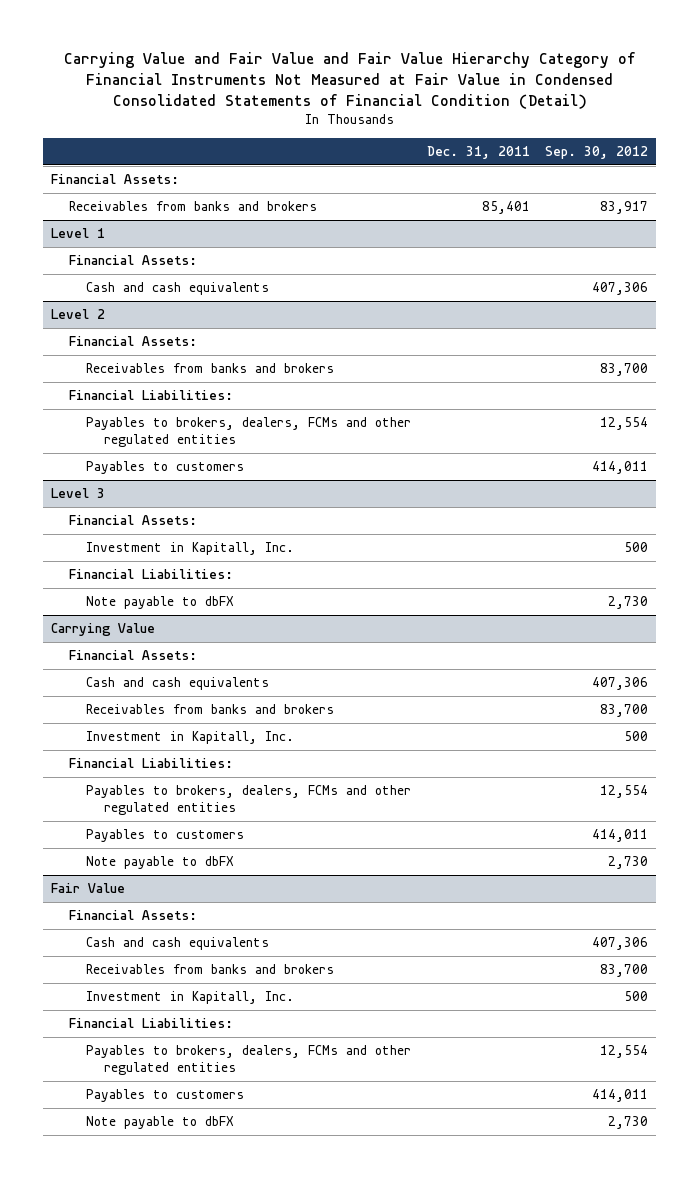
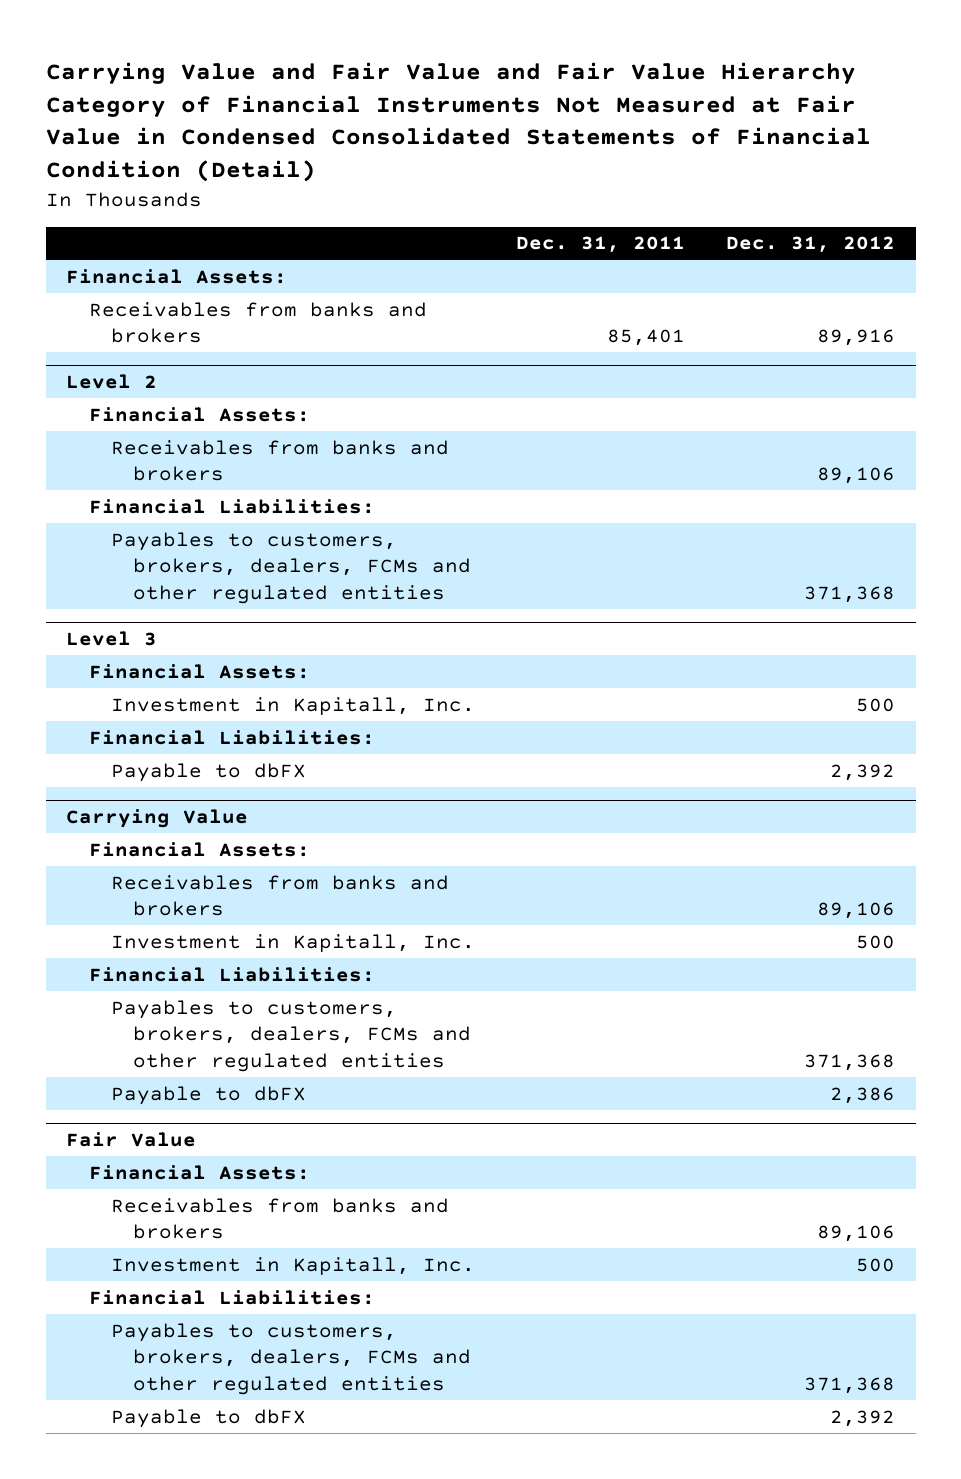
[545,145,649,159] Sep. 30, 2012 -> none
none -> [726,236,896,254] Dec. 31, 2012
[51,228,106,239] Level 1 -> none
[68,255,197,266] Financial Assets: -> none
[86,282,270,296] Cash and cash equivalents -> none
[86,461,245,475] Payables to customers -> none
[86,417,412,447] Payables to brokers, dealers, FCMs and other regulated entities -> [110,531,472,604] Payables to customers, brokers, dealers, FCMs and other regulated entities
[86,596,235,610] Note payable to dbFX -> [110,762,306,782] Payable to dbFX
[86,677,270,691] Cash and cash equivalents -> none
[86,829,245,843] Payables to customers -> none
[86,785,412,815] Payables to brokers, dealers, FCMs and other regulated entities -> [110,999,472,1072] Payables to customers, brokers, dealers, FCMs and other regulated entities
[86,856,235,870] Note payable to dbFX -> [110,1085,306,1105] Payable to dbFX
[86,937,270,951] Cash and cash equivalents -> none
[86,1089,245,1103] Payables to customers -> none
[86,1045,412,1075] Payables to brokers, dealers, FCMs and other regulated entities -> [110,1322,472,1395] Payables to customers, brokers, dealers, FCMs and other regulated entities
[86,1116,235,1130] Note payable to dbFX -> [110,1408,306,1428] Payable to dbFX

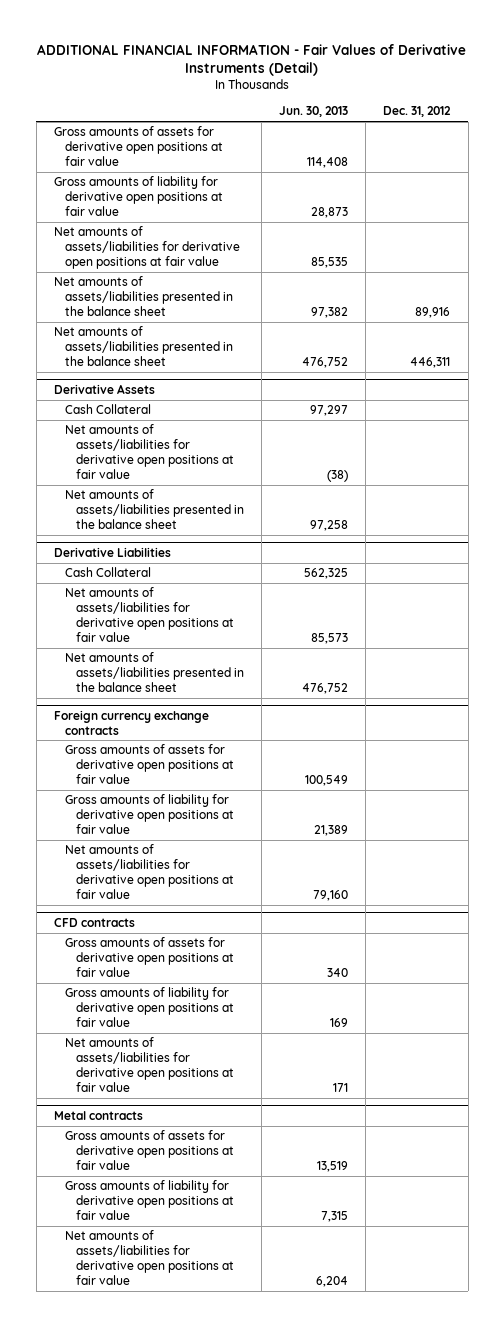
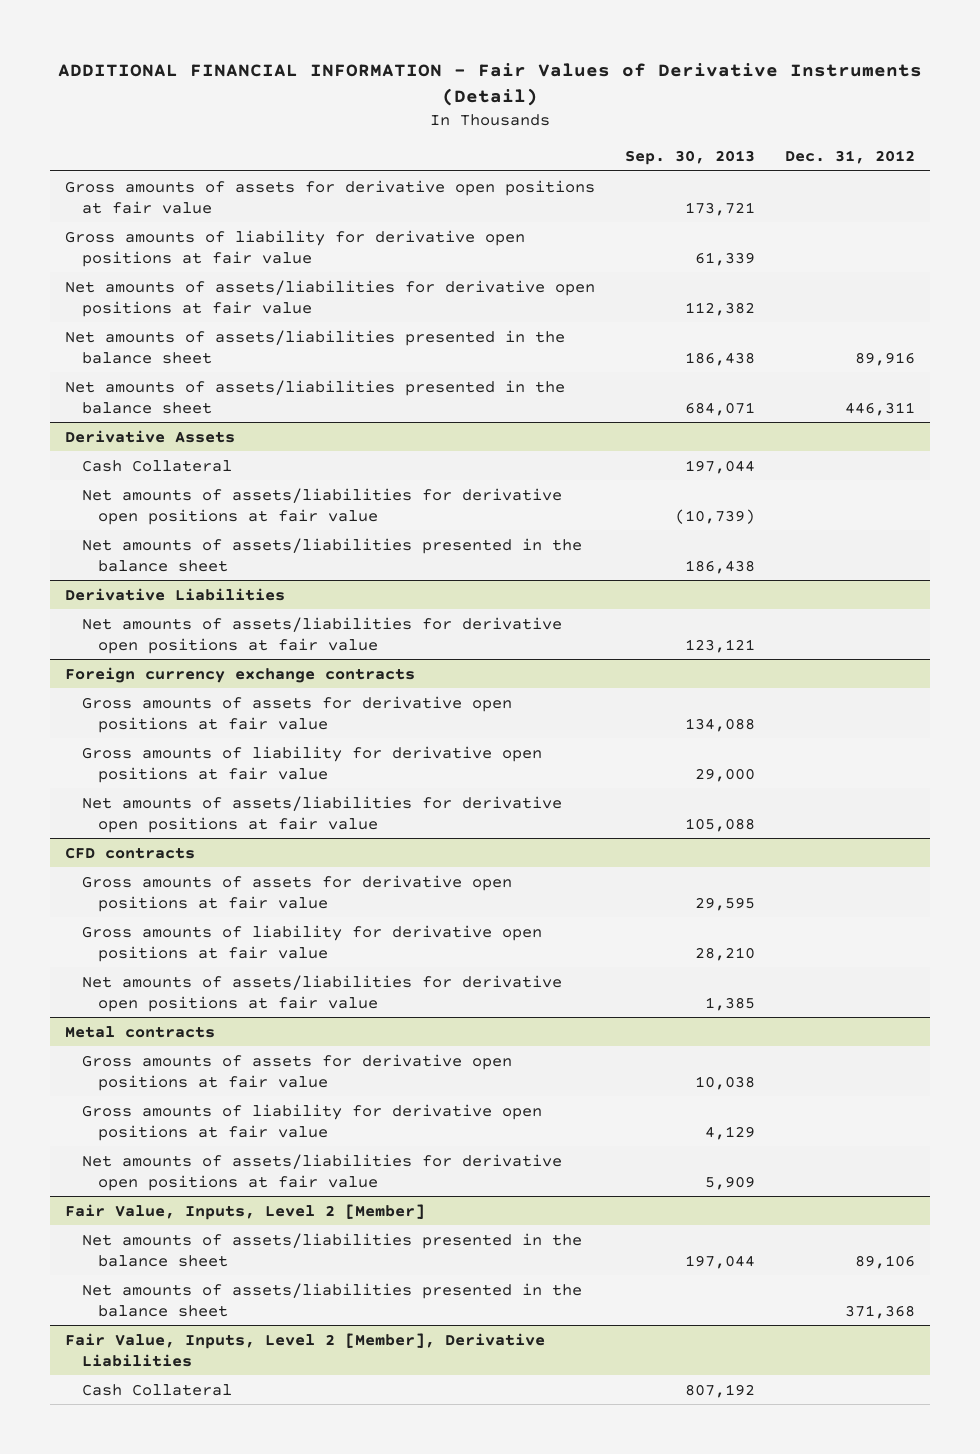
[279,106,349,118] Jun. 30, 2013 -> none
none -> [624,150,755,166] Sep. 30, 2013
[64,567,151,578] Cash Collateral -> none
[64,652,244,692] Net amounts of assets/liabilities presented in the balance sheet -> none
none -> [64,1203,425,1220] Fair Value, Inputs, Level 2 [Member]
none -> [81,1232,582,1267] Net amounts of assets/liabilities presented in the balance sheet
none -> [81,1282,582,1317] Net amounts of assets/liabilities presented in the balance sheet
none -> [64,1332,545,1367] Fair Value, Inputs, Level 2 [Member], Derivative Liabilities
none -> [81,1383,232,1396] Cash Collateral

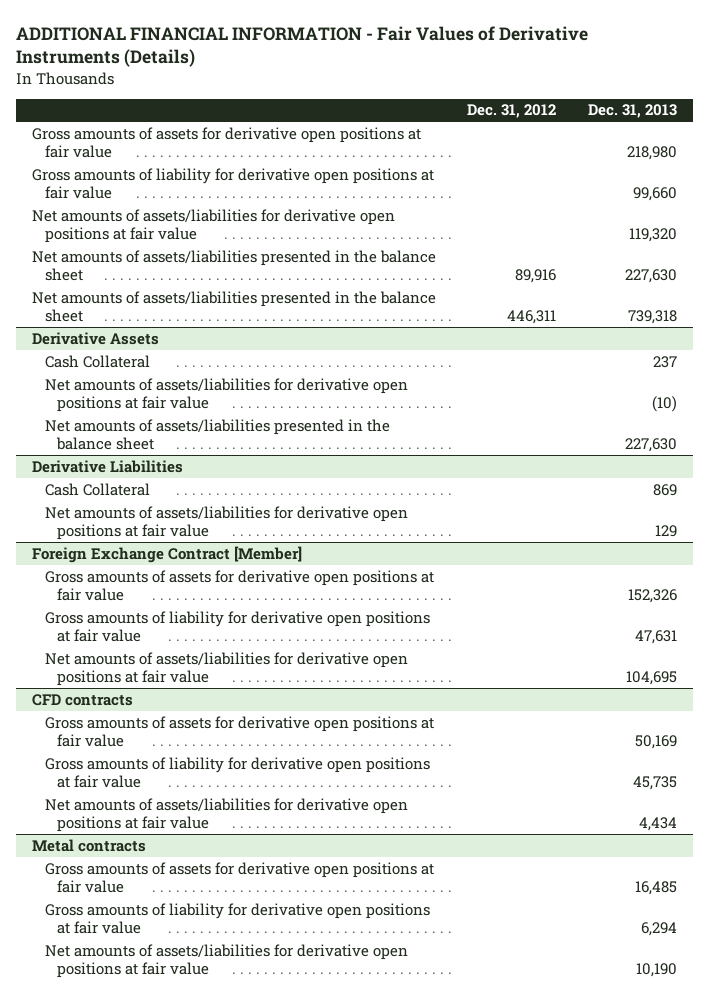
[57,63,922,107] ADDITIONAL FINANCIAL INFORMATION - Fair Values of Derivative Instruments (Detail) -> [16,25,589,68] ADDITIONAL FINANCIAL INFORMATION - Fair Values of Derivative Instruments (Details)
[624,150,755,166] Sep. 30, 2013 -> none
none -> [587,104,677,119] Dec. 31, 2013
none -> [44,482,150,496] Cash Collateral
[64,666,415,683] Foreign currency exchange contracts -> [32,545,303,563] Foreign Exchange Contract [Member]
[64,1203,425,1220] Fair Value, Inputs, Level 2 [Member] -> none
[81,1232,582,1267] Net amounts of assets/liabilities presented in the balance sheet -> none
[81,1282,582,1317] Net amounts of assets/liabilities presented in the balance sheet -> none
[64,1332,545,1367] Fair Value, Inputs, Level 2 [Member], Derivative Liabilities -> none
[81,1383,232,1396] Cash Collateral -> none

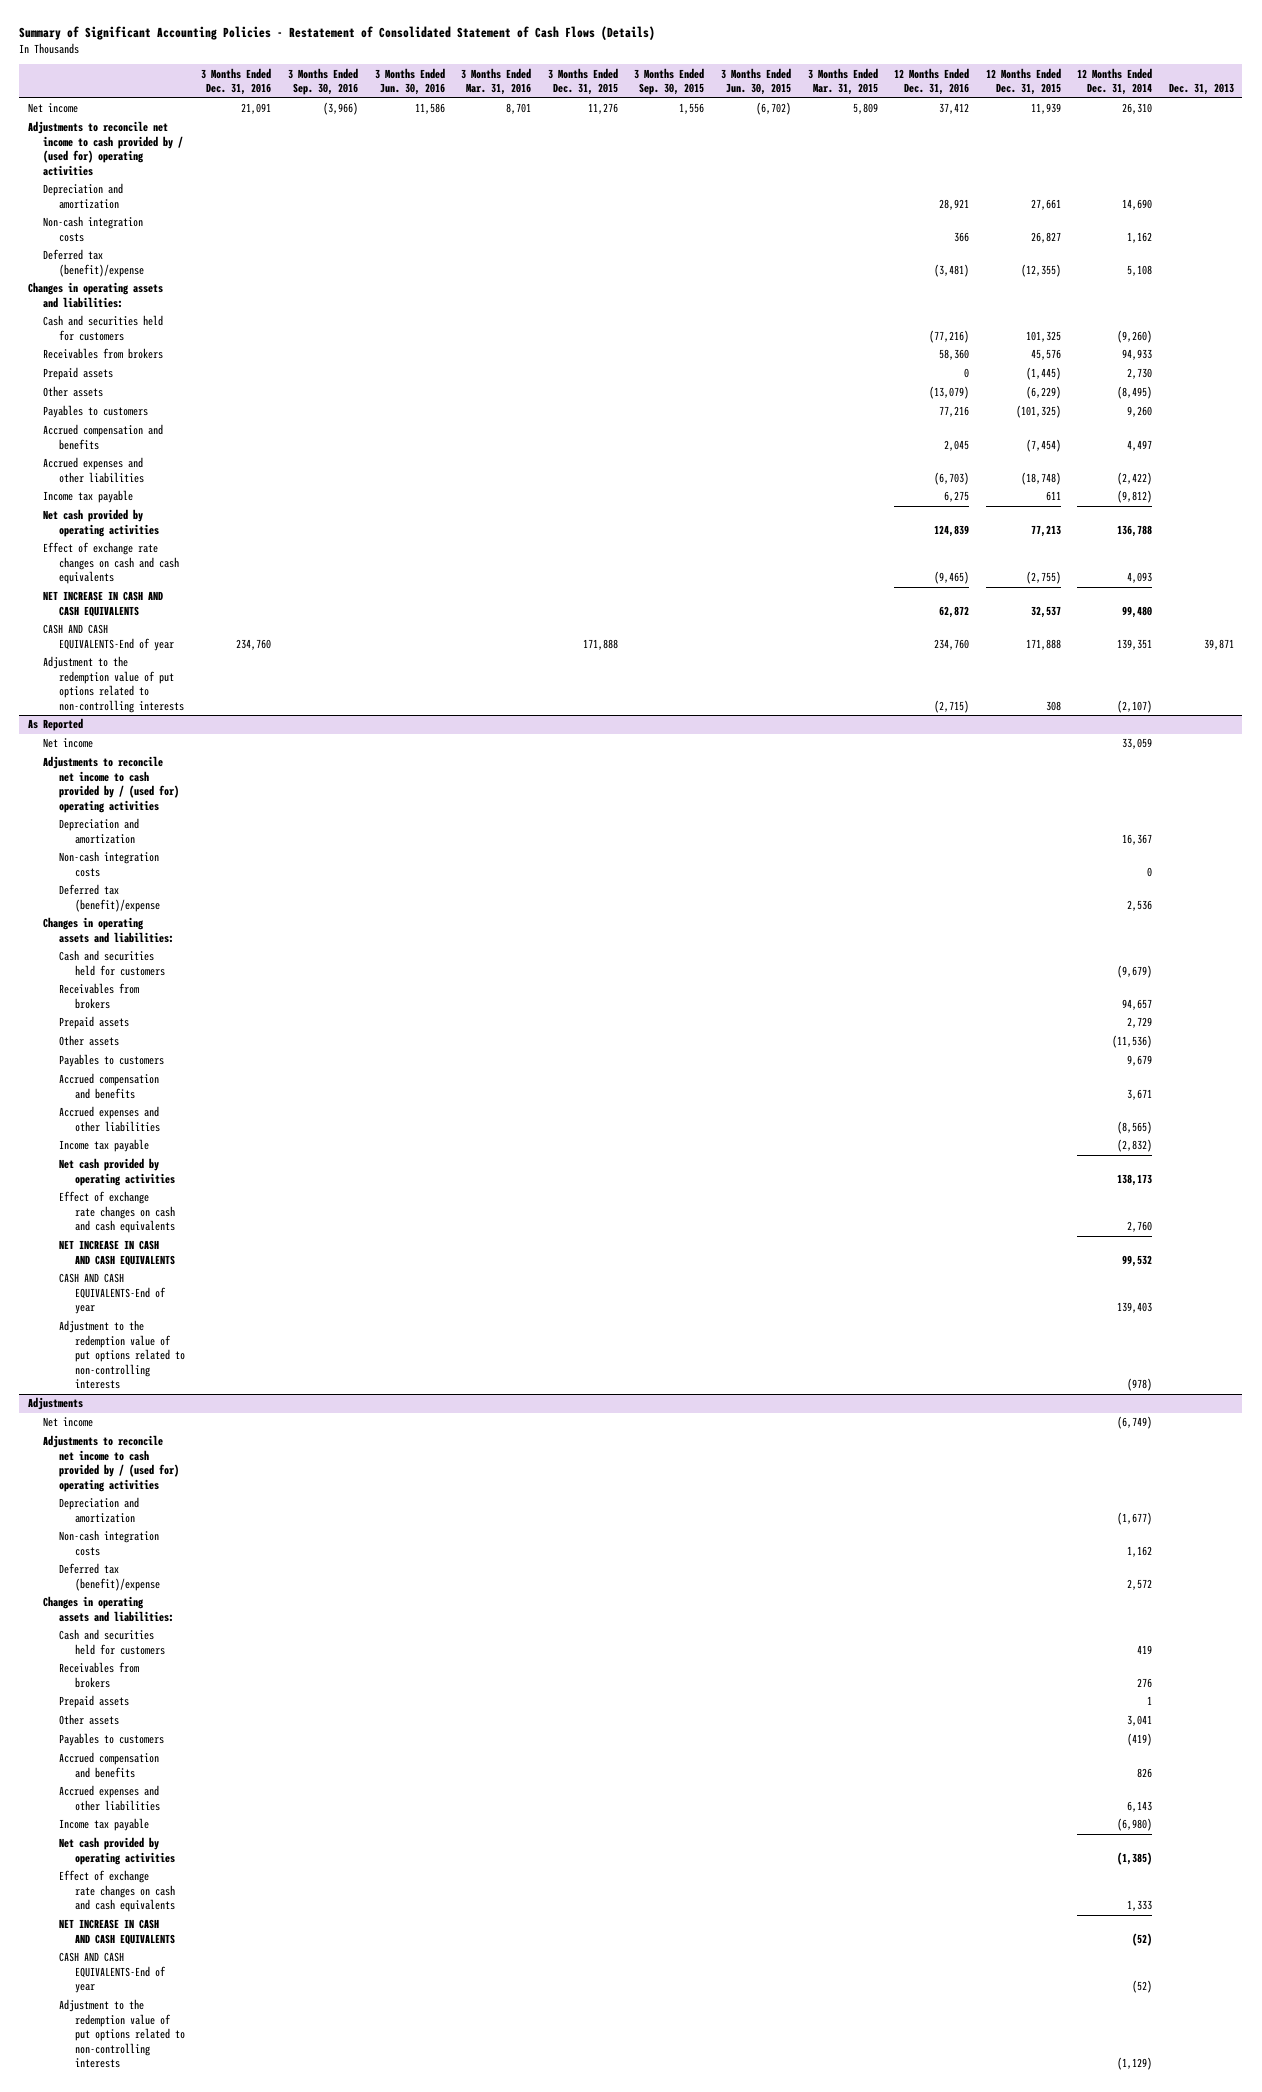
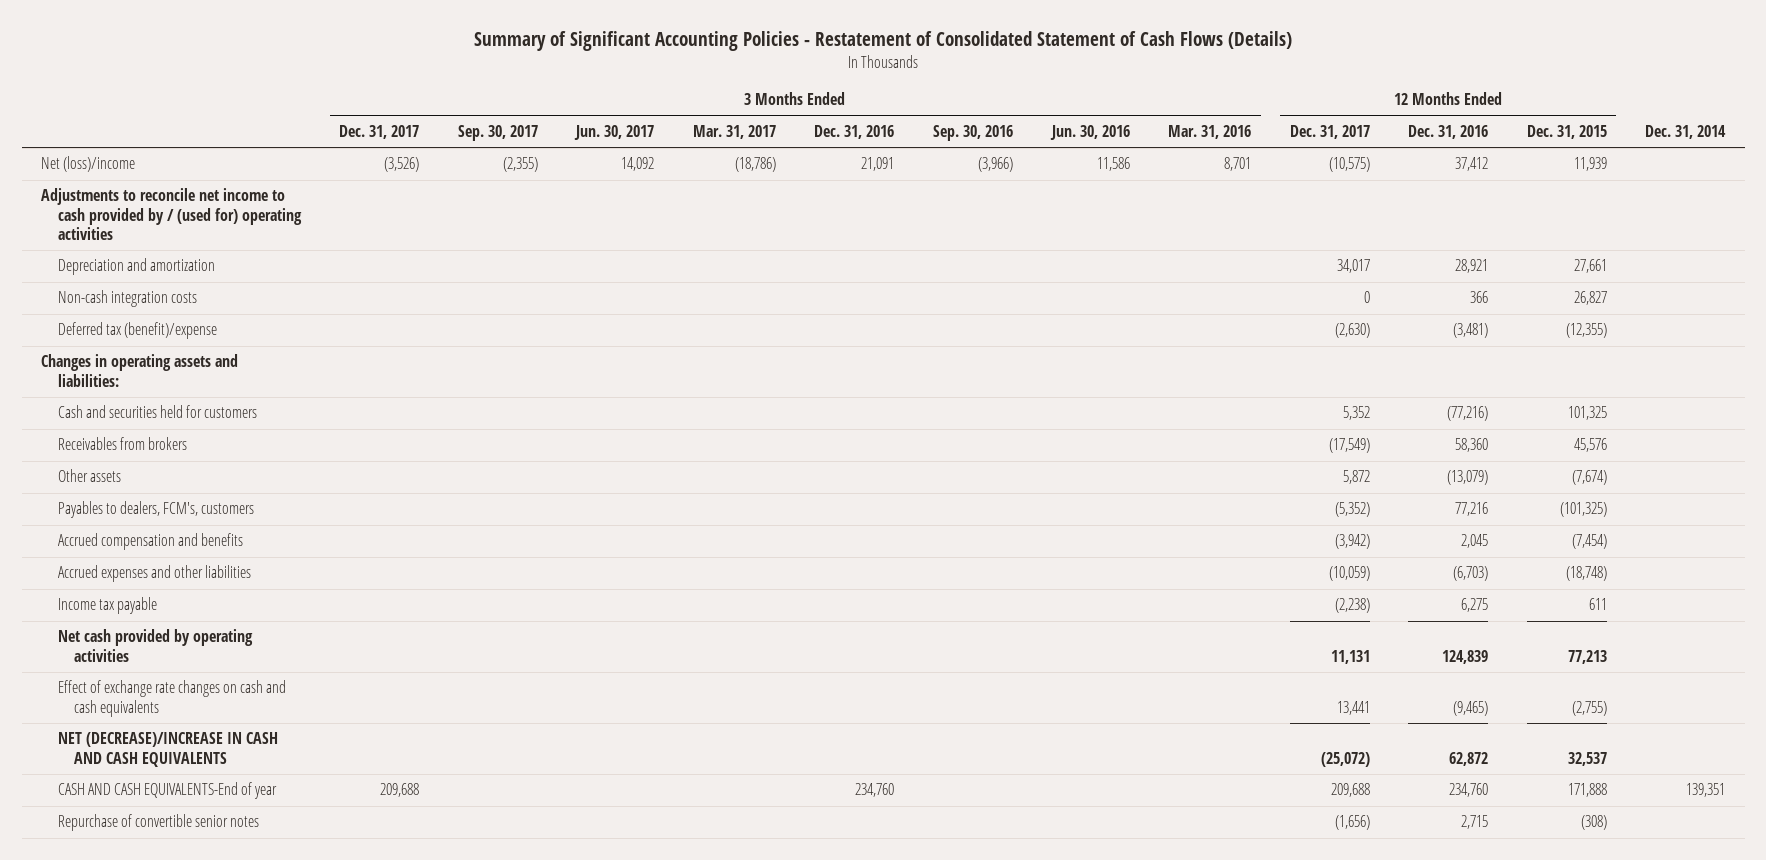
[547,67,618,96] 3 Months Ended Dec. 31, 2015 -> none
[634,67,705,96] 3 Months Ended Sep. 30, 2015 -> none
[720,67,791,96] 3 Months Ended Jun. 30, 2015 -> none
[807,67,878,96] 3 Months Ended Mar. 31, 2015 -> none
[1077,67,1153,96] 12 Months Ended Dec. 31, 2014 -> none
[1168,83,1234,96] Dec. 31, 2013 -> none
none -> [339,124,420,139] Dec. 31, 2017
none -> [457,124,538,141] Sep. 30, 2017
none -> [574,124,655,140] Jun. 30, 2017
none -> [692,124,776,139] Mar. 31, 2017
none -> [1289,124,1370,139] Dec. 31, 2017
none -> [1645,124,1727,139] Dec. 31, 2014
[27,103,78,114] Net income -> [40,156,135,173] Net (loss)/income
[43,367,114,381] Prepaid assets -> none
[1025,386,1061,400] (6,229) -> [1571,470,1607,486] (7,674)
[43,405,149,419] Payables to customers -> [57,501,254,519] Payables to dealers, FCM's, customers
[43,591,164,617] NET INCREASE IN CASH AND CASH EQUIVALENTS -> [57,732,278,767] NET (DECREASE)/INCREASE IN CASH AND CASH EQUIVALENTS
[43,656,185,713] Adjustment to the redemption value of put options related to non-controlling interests -> none
[27,718,83,732] As Reported -> none
[43,738,94,749] Net income -> none
[43,756,180,813] Adjustments to reconcile net income to cash provided by / (used for) operating activities -> none
[59,818,140,844] Depreciation and amortization -> none
[59,851,160,877] Non-cash integration costs -> none
[59,884,160,912] Deferred tax (benefit)/expense -> none
[43,917,175,943] Changes in operating assets and liabilities: -> none
[59,950,165,976] Cash and securities held for customers -> none
[59,983,140,1009] Receivables from brokers -> none
[59,1016,130,1030] Prepaid assets -> none
[59,1035,120,1047] Other assets -> none
[59,1054,165,1068] Payables to customers -> none
[59,1073,160,1099] Accrued compensation and benefits -> none
[59,1106,160,1132] Accrued expenses and other liabilities -> none
[59,1139,150,1153] Income tax payable -> none
[59,1158,175,1186] Net cash provided by operating activities -> none
[59,1191,175,1234] Effect of exchange rate changes on cash and cash equivalents -> none
[59,1240,175,1266] NET INCREASE IN CASH AND CASH EQUIVALENTS -> none
[59,1273,166,1315] CASH AND CASH EQUIVALENTS-End of year -> none
[59,1320,185,1390] Adjustment to the redemption value of put options related to non-controlling interests -> none
[27,1397,83,1411] Adjustments -> none
[43,1417,94,1428] Net income -> none
[43,1435,180,1492] Adjustments to reconcile net income to cash provided by / (used for) operating activities -> none
[59,1497,140,1523] Depreciation and amortization -> none
[59,1530,160,1556] Non-cash integration costs -> none
[59,1563,160,1591] Deferred tax (benefit)/expense -> none
[43,1596,175,1622] Changes in operating assets and liabilities: -> none
[59,1629,165,1655] Cash and securities held for customers -> none
[59,1662,140,1688] Receivables from brokers -> none
[59,1695,130,1709] Prepaid assets -> none
[59,1714,120,1726] Other assets -> none
[59,1733,165,1747] Payables to customers -> none
[59,1752,160,1778] Accrued compensation and benefits -> none
[59,1785,160,1811] Accrued expenses and other liabilities -> none
[59,1818,150,1832] Income tax payable -> none
[59,1837,175,1865] Net cash provided by operating activities -> none
[59,1870,175,1913] Effect of exchange rate changes on cash and cash equivalents -> none
[59,1919,175,1945] NET INCREASE IN CASH AND CASH EQUIVALENTS -> none
[59,1952,166,1994] CASH AND CASH EQUIVALENTS-End of year -> none
[59,1999,185,2069] Adjustment to the redemption value of put options related to non-controlling interests -> none
none -> [57,814,259,832] Repurchase of convertible senior notes

